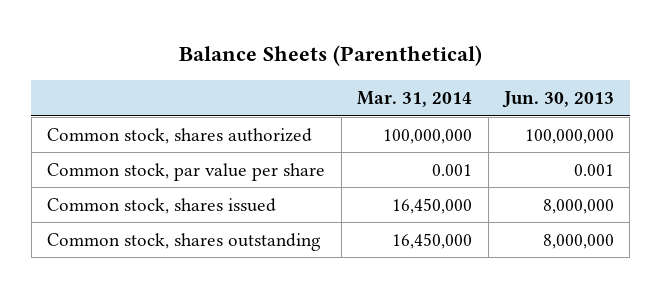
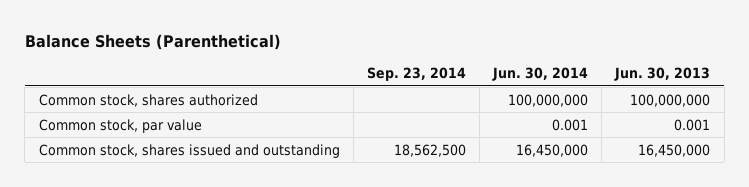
[357,91,473,108] Mar. 31, 2014 -> none
none -> [366,67,466,82] Sep. 23, 2014
none -> [492,67,589,82] Jun. 30, 2014
[47,232,322,251] Common stock, shares outstanding -> none
[47,162,326,181] Common stock, par value per share -> [38,118,202,133] Common stock, par value
[47,197,277,214] Common stock, shares issued -> [38,143,340,158] Common stock, shares issued and outstanding
[542,198,614,214] 8,000,000 -> [638,143,711,157] 16,450,000

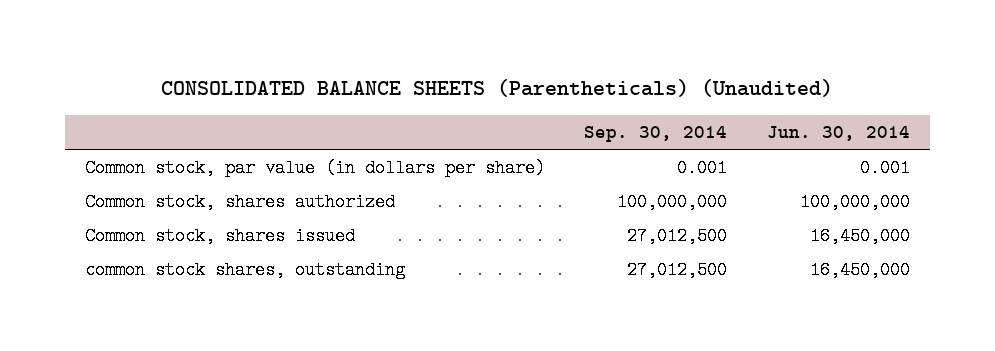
[24,33,281,50] Balance Sheets (Parenthetical) -> [161,79,834,98] CONSOLIDATED BALANCE SHEETS (Parentheticals) (Unaudited)
[366,67,466,82] Sep. 23, 2014 -> none
[614,67,711,82] Jun. 30, 2013 -> none
none -> [584,126,728,143] Sep. 30, 2014
none -> [84,159,545,178] Common stock, par value (in dollars per share)
[38,118,202,133] Common stock, par value -> none
[38,143,340,158] Common stock, shares issued and outstanding -> [84,227,355,246] Common stock, shares issued
none -> [84,261,405,280] common stock shares, outstanding

